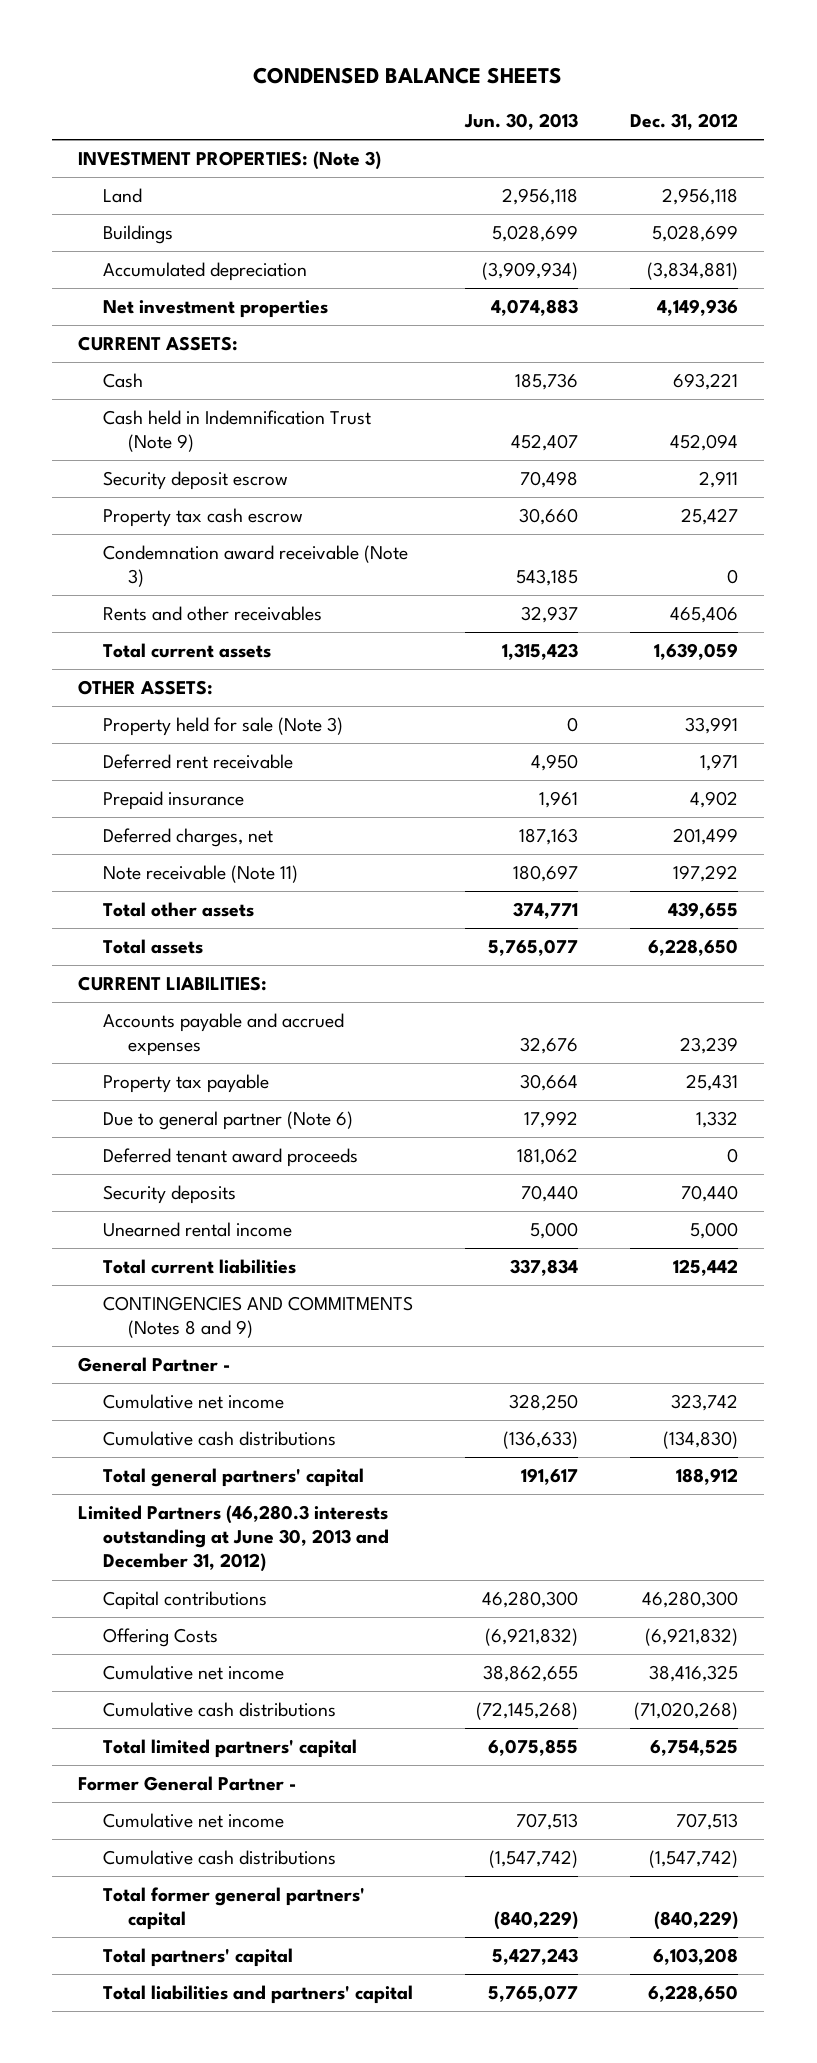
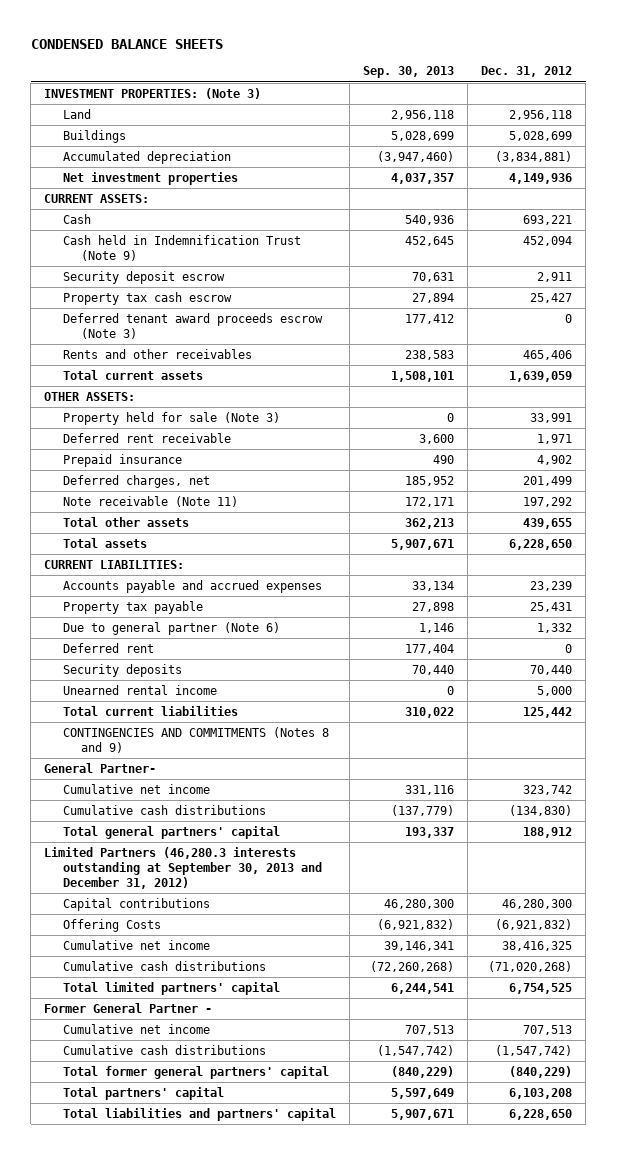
[464,113,579,131] Jun. 30, 2013 -> none
none -> [362,66,454,79] Sep. 30, 2013
[103,545,409,588] Condemnation award receivable (Note 3) -> none
none -> [62,312,323,339] Deferred tenant award proceeds escrow (Note 3)
[103,1148,359,1168] Deferred tenant award proceeds -> [62,642,154,653] Deferred rent
[78,1357,231,1373] General Partner - -> [44,762,157,773] General Partner-
[78,1505,390,1573] Limited Partners (46,280.3 interests outstanding at June 30, 2013 and December 31, 2012) -> [44,846,322,889] Limited Partners (46,280.3 interests outstanding at September 30, 2013 and December 31, 2012)

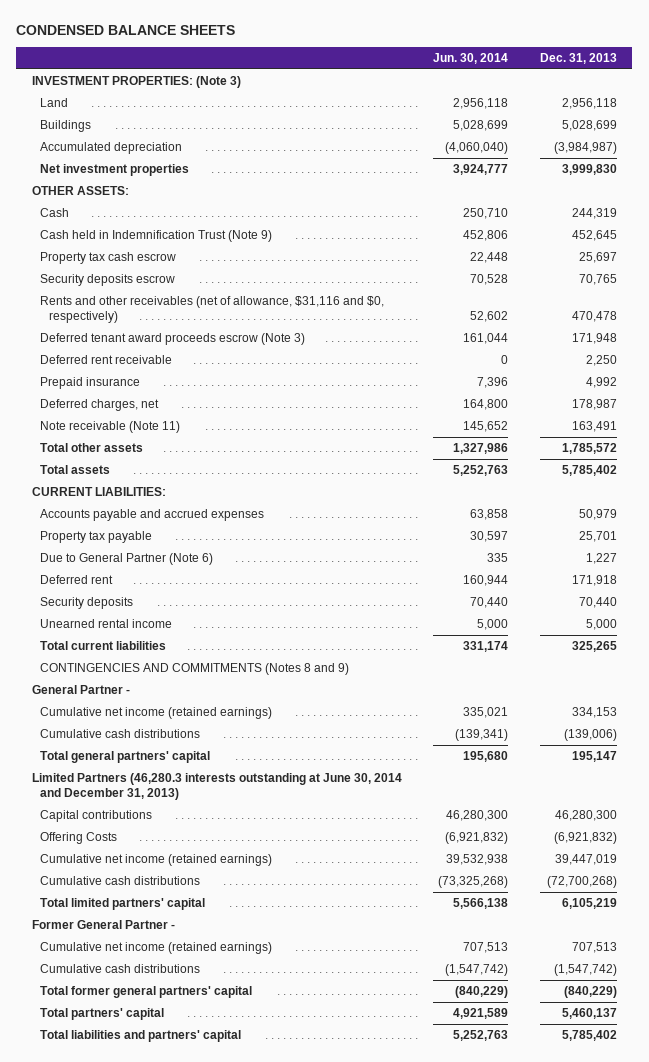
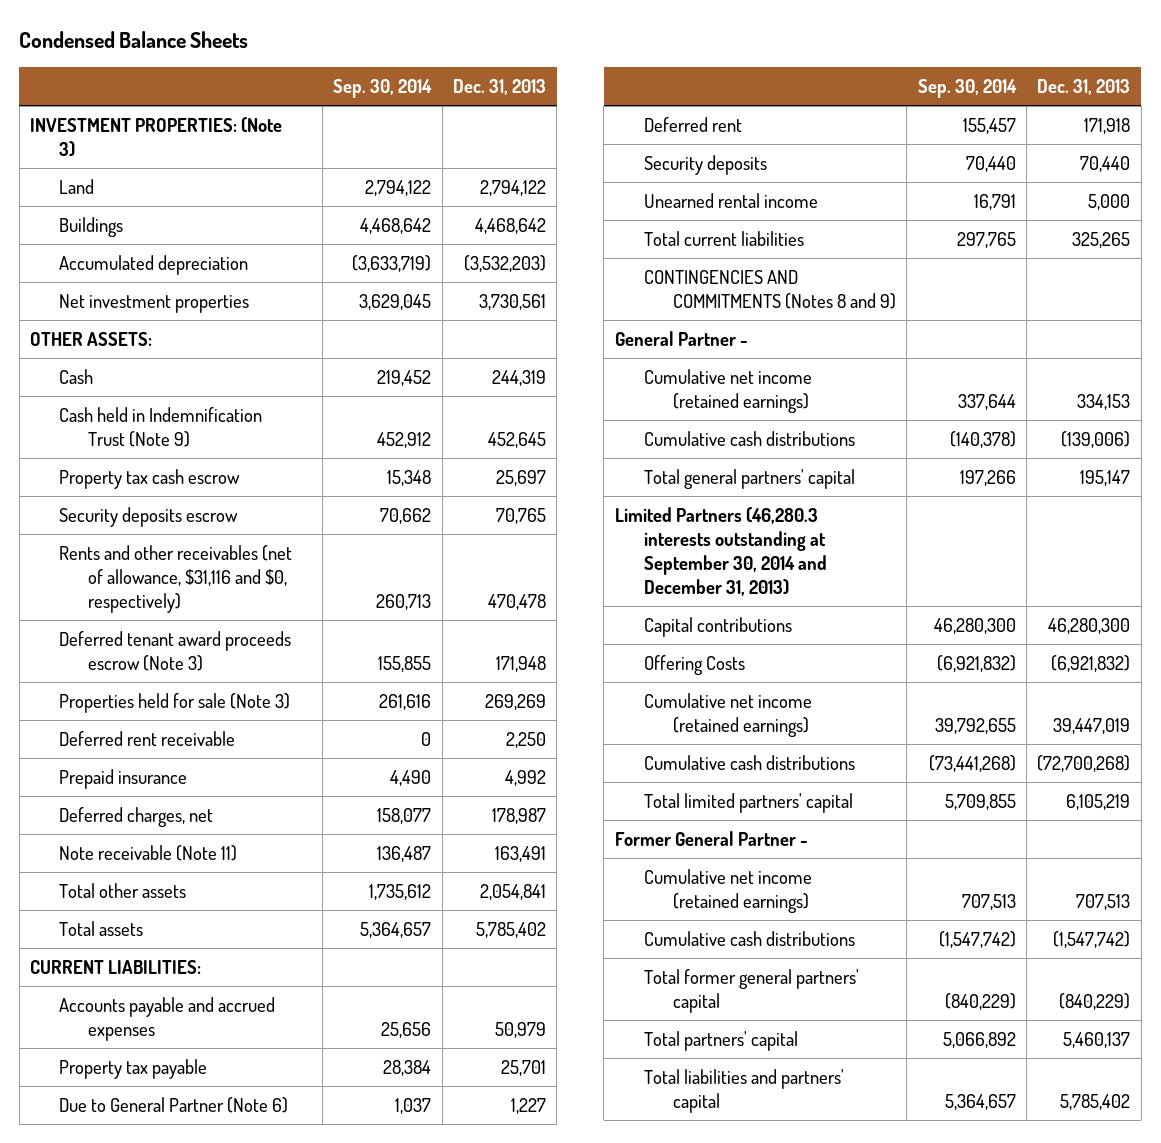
[16,25,236,36] CONDENSED BALANCE SHEETS -> [19,31,249,49] Condensed Balance Sheets
[433,53,509,65] Jun. 30, 2014 -> none
none -> [333,78,433,98] Sep. 30, 2014
[561,97,617,109] 2,956,118 -> [479,179,546,196] 2,794,122
[561,119,617,131] 5,028,699 -> [474,217,546,234] 4,468,642
[553,141,617,154] (3,984,987) -> [463,254,546,272] (3,532,203)
[561,163,617,175] 3,999,830 -> [478,293,546,310] 3,730,561
none -> [59,692,291,713] Properties held for sale (Note 3)
[561,442,617,454] 1,785,572 -> [479,883,546,900] 2,054,841
[32,772,403,801] Limited Partners (46,280.3 interests outstanding at June 30, 2014 and December 31, 2013) -> [614,506,827,596] Limited Partners (46,280.3 interests outstanding at September 30, 2014 and December 31, 2013)

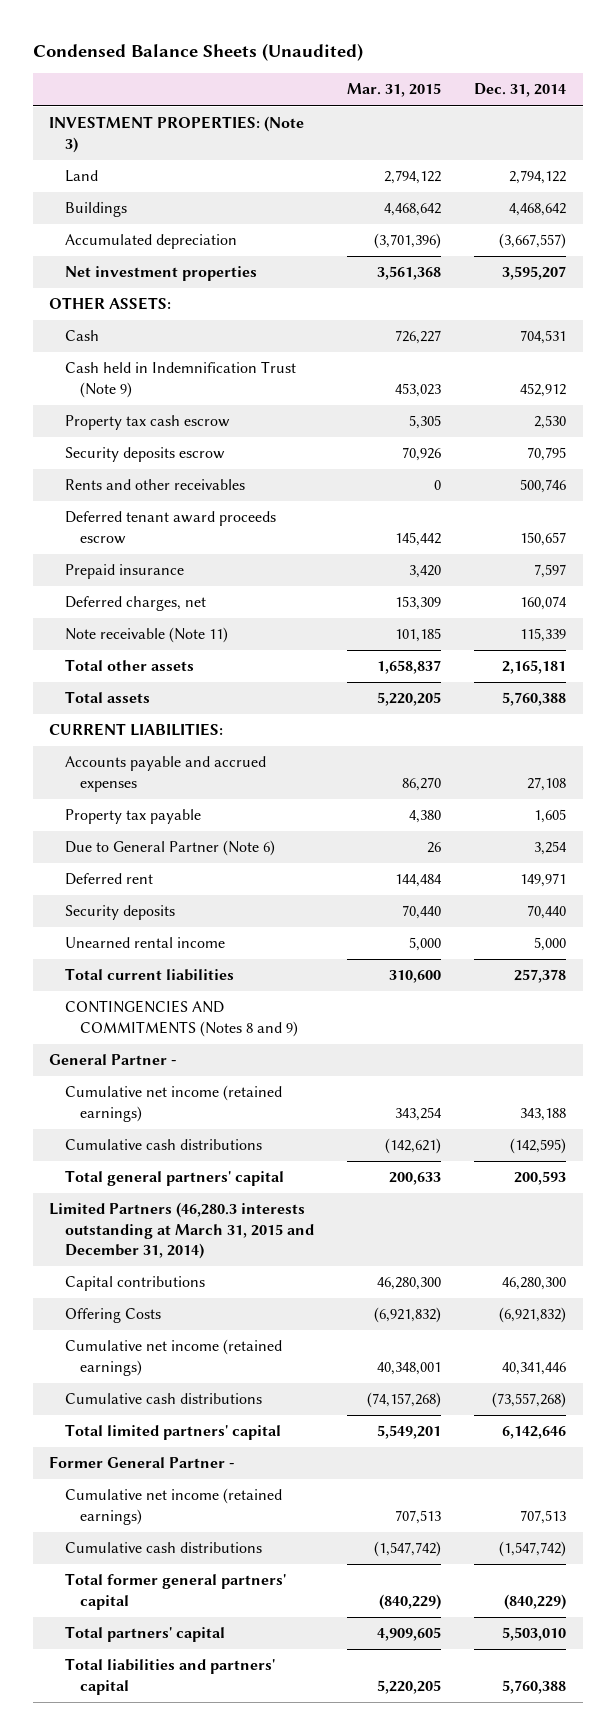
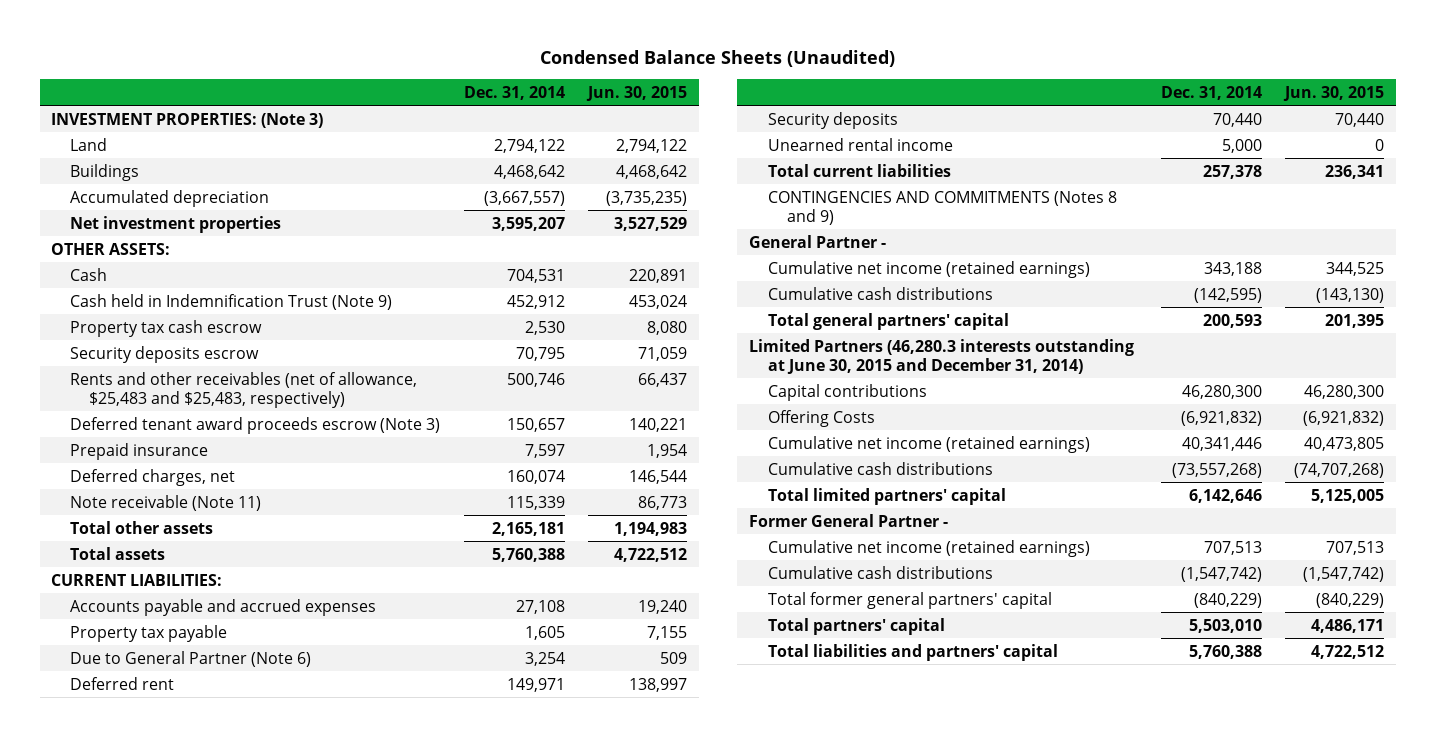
[346,83,441,98] Mar. 31, 2015 -> none
none -> [585,85,687,101] Jun. 30, 2015
[64,479,245,491] Rents and other receivables -> [70,371,418,408] Rents and other receivables (net of allowance, $25,483 and $25,483, respectively)
[64,511,276,544] Deferred tenant award proceeds escrow -> [70,416,441,434] Deferred tenant award proceeds escrow (Note 3)
[49,1202,314,1260] Limited Partners (46,280.3 interests outstanding at March 31, 2015 and December 31, 2014) -> [748,338,1134,374] Limited Partners (46,280.3 interests outstanding at June 30, 2015 and December 31, 2014)

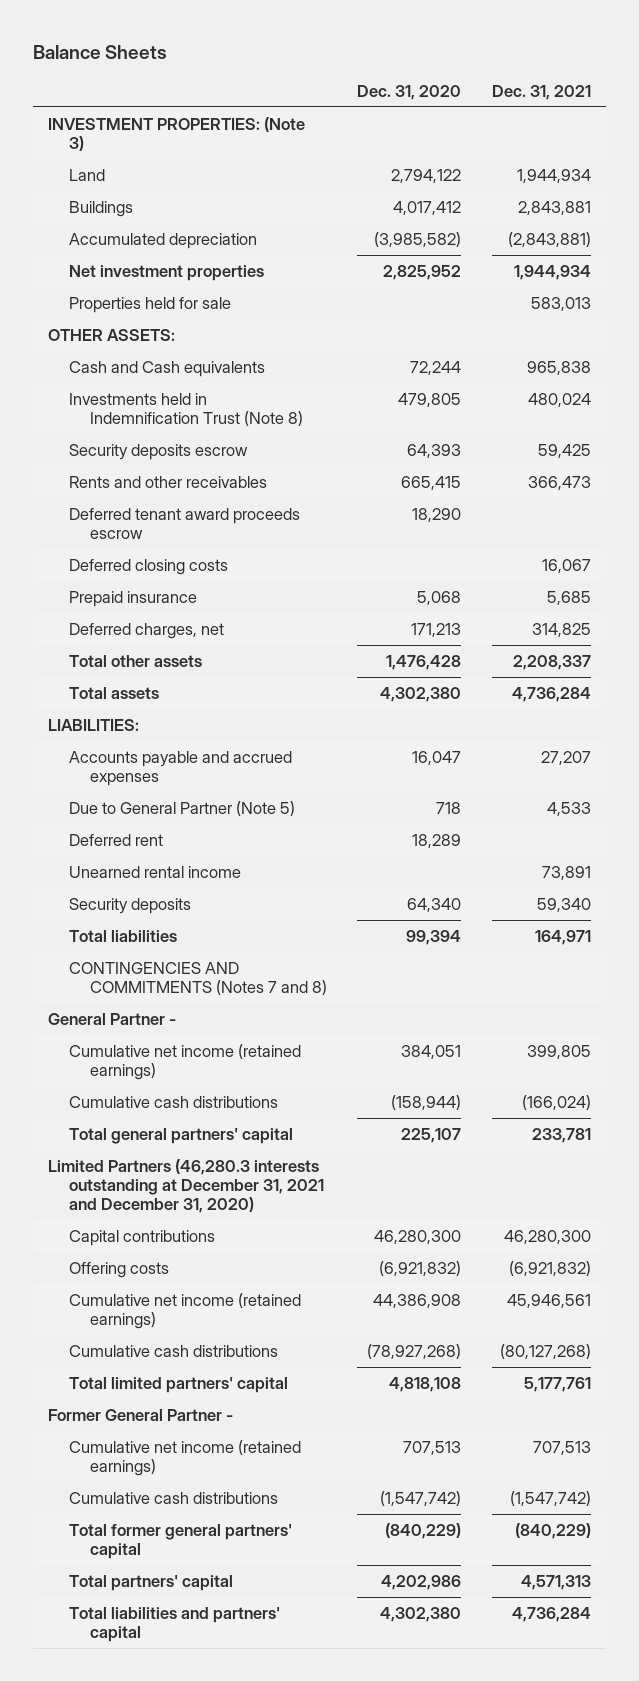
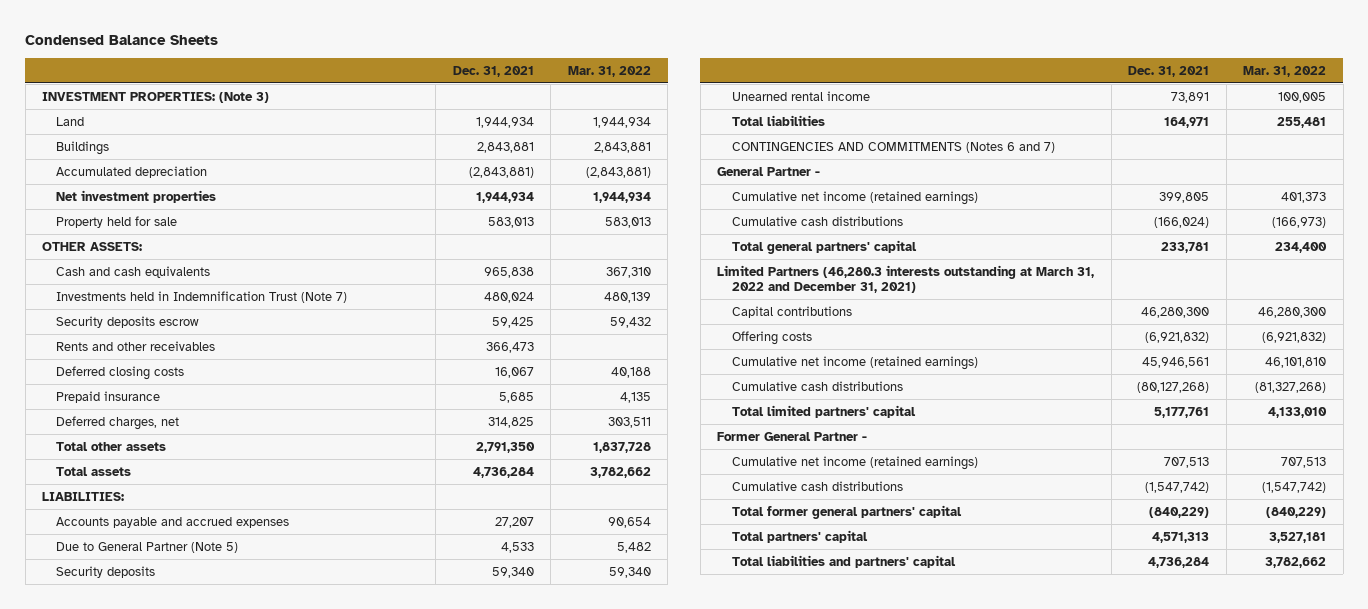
[33,44,168,59] Balance Sheets -> [25,35,219,46] Condensed Balance Sheets
[357,84,462,100] Dec. 31, 2020 -> none
none -> [567,65,651,77] Mar. 31, 2022
[68,296,231,313] Properties held for sale -> [56,215,178,228] Property held for sale
[68,360,265,377] Cash and Cash equivalents -> [56,265,211,278] Cash and cash equivalents
[68,392,303,426] Investments held in Indemnification Trust (Note 8) -> [56,290,348,303] Investments held in Indemnification Trust (Note 7)
[68,507,300,539] Deferred tenant award proceeds escrow -> none
[512,654,591,670] 2,208,337 -> [475,441,535,453] 2,791,350
[68,833,163,846] Deferred rent -> none
[68,865,241,878] Unearned rental income -> [731,90,870,101] Unearned rental income
[68,961,327,995] CONTINGENCIES AND COMMITMENTS (Notes 7 and 8) -> [731,141,1055,153] CONTINGENCIES AND COMMITMENTS (Notes 6 and 7)
[48,1158,324,1213] Limited Partners (46,280.3 interests outstanding at December 31, 2021 and December 31, 2020) -> [717,264,1095,294] Limited Partners (46,280.3 interests outstanding at March 31, 2022 and December 31, 2021)

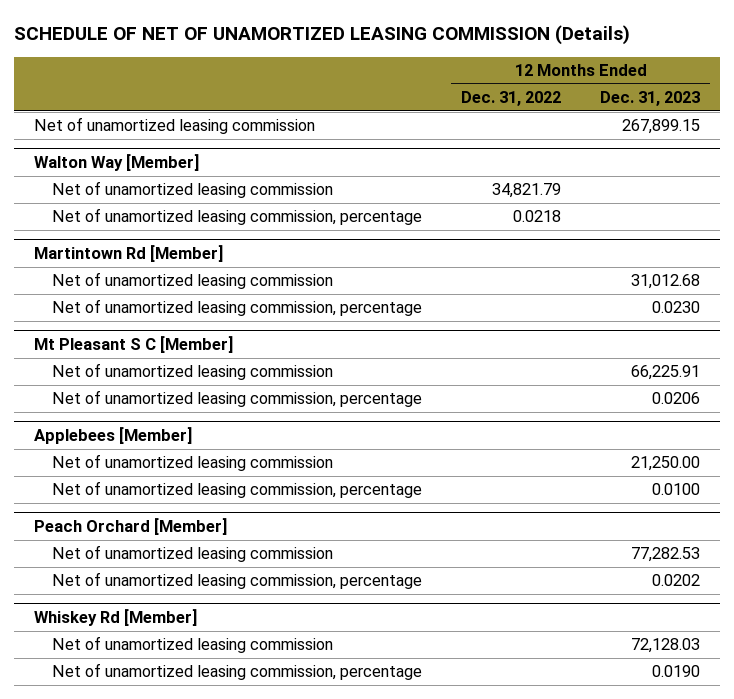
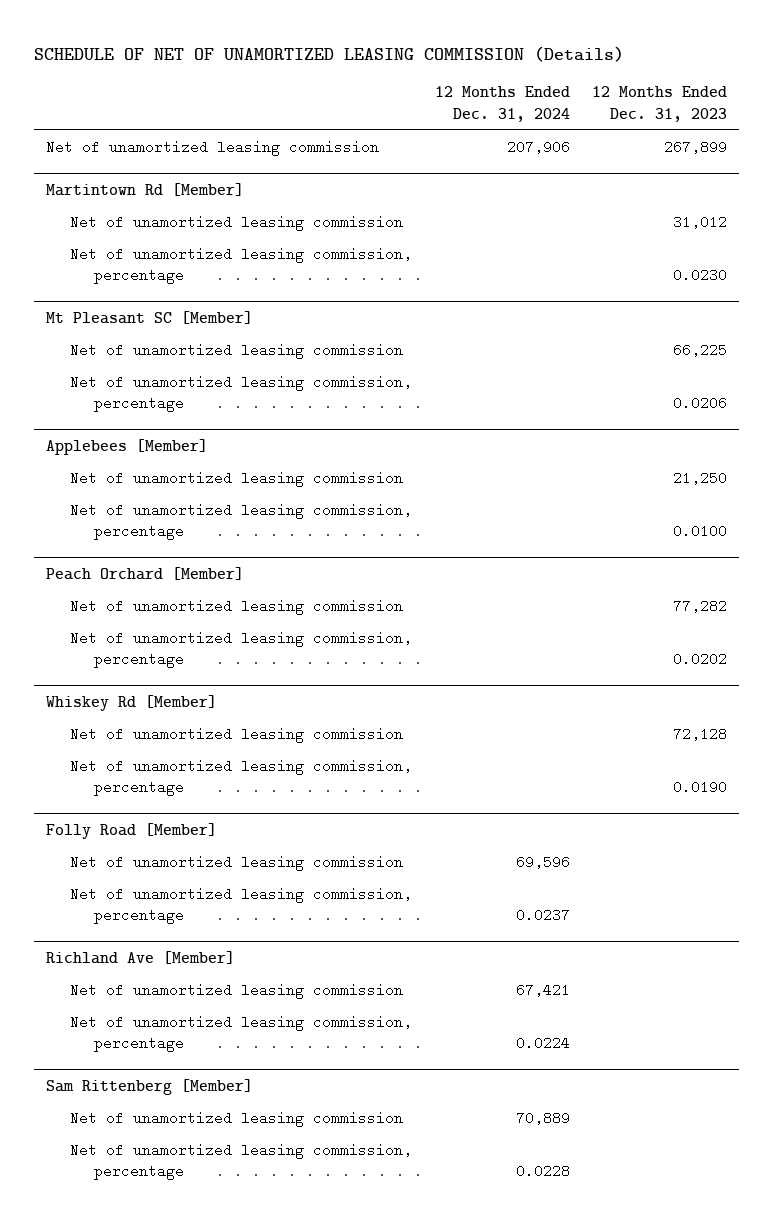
[461,90,562,106] Dec. 31, 2022 -> none
none -> [434,86,570,122] 12 Months Ended Dec. 31, 2024
[33,153,199,171] Walton Way [Member] -> none
[51,181,333,199] Net of unamortized leasing commission -> none
[51,208,422,226] Net of unamortized leasing commission, percentage -> none
[622,119,701,135] 267,899.15 -> [664,140,728,155] 267,899
[631,274,701,290] 31,012.68 -> [673,215,728,230] 31,012
[33,335,233,353] Mt Pleasant S C [Member] -> [45,310,253,324] Mt Pleasant SC [Member]
[631,365,701,381] 66,225.91 -> [673,343,728,358] 66,225
[631,456,701,472] 21,250.00 -> [673,471,728,486] 21,250
[631,547,701,563] 77,282.53 -> [673,599,728,614] 77,282
[631,638,701,654] 72,128.03 -> [673,727,728,742] 72,128
none -> [45,822,217,839] Folly Road [Member]
none -> [69,855,403,872] Net of unamortized leasing commission
none -> [69,887,412,925] Net of unamortized leasing commission, percentage
none -> [45,950,235,964] Richland Ave [Member]
none -> [69,983,403,1000] Net of unamortized leasing commission
none -> [69,1015,412,1053] Net of unamortized leasing commission, percentage
none -> [45,1078,253,1095] Sam Rittenberg [Member]
none -> [69,1111,403,1128] Net of unamortized leasing commission
none -> [69,1143,412,1181] Net of unamortized leasing commission, percentage

